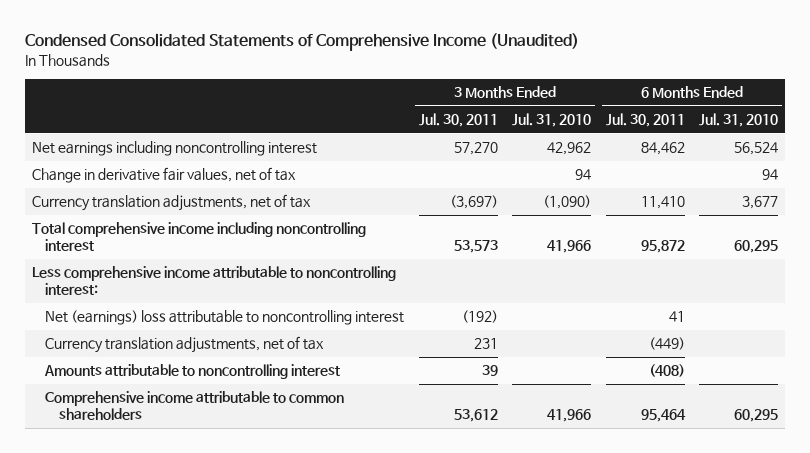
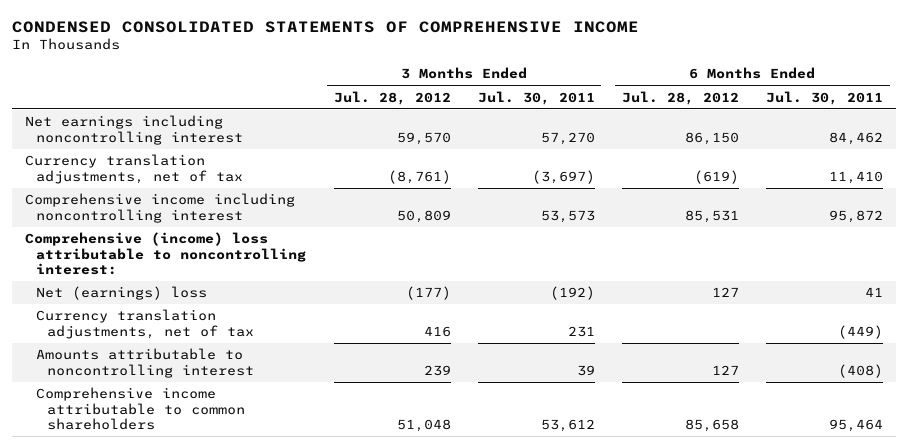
[24,33,579,52] Condensed Consolidated Statements of Comprehensive Income (Unaudited) -> [11,20,639,33] CONDENSED CONSOLIDATED STATEMENTS OF COMPREHENSIVE INCOME
[512,113,592,128] Jul. 31, 2010 -> none
[699,113,779,128] Jul. 31, 2010 -> none
none -> [333,90,451,105] Jul. 28, 2012
none -> [621,90,739,105] Jul. 28, 2012
[31,167,296,184] Change in derivative fair values, net of tax -> none
[31,222,366,252] Total comprehensive income including noncontrolling interest -> [25,193,296,223] Comprehensive income including noncontrolling interest
[31,266,396,296] Less comprehensive income attributable to noncontrolling interest: -> [25,232,307,276] Comprehensive (income) loss attributable to noncontrolling interest:
[45,310,405,326] Net (earnings) loss attributable to noncontrolling interest -> [36,286,208,301] Net (earnings) loss

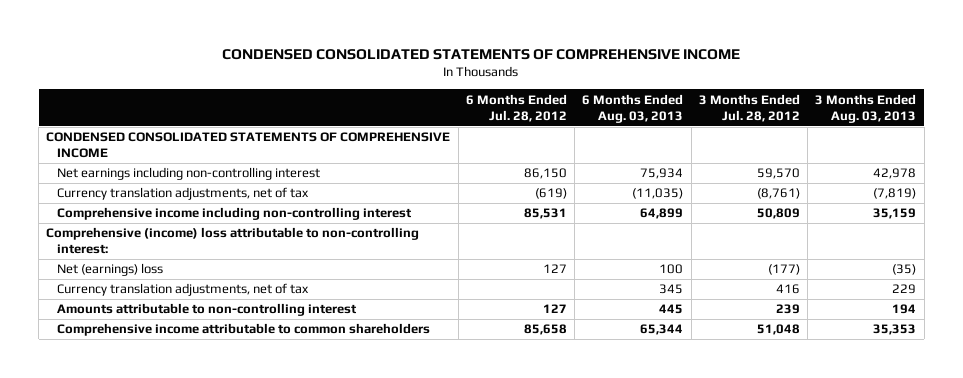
[477,90,595,105] Jul. 30, 2011 -> none
[765,90,883,105] Jul. 30, 2011 -> none
none -> [582,93,684,123] 6 Months Ended Aug. 03, 2013
none -> [815,93,917,123] 3 Months Ended Aug. 03, 2013
none -> [46,132,451,159] CONDENSED CONSOLIDATED STATEMENTS OF COMPREHENSIVE INCOME
[25,115,244,145] Net earnings including noncontrolling interest -> [57,167,321,181] Net earnings including non-controlling interest
[25,193,296,223] Comprehensive income including noncontrolling interest -> [57,207,413,221] Comprehensive income including non-controlling interest
[25,232,307,276] Comprehensive (income) loss attributable to noncontrolling interest: -> [46,227,420,255] Comprehensive (income) loss attributable to non-controlling interest:
[36,348,255,378] Amounts attributable to noncontrolling interest -> [57,303,358,317] Amounts attributable to non-controlling interest

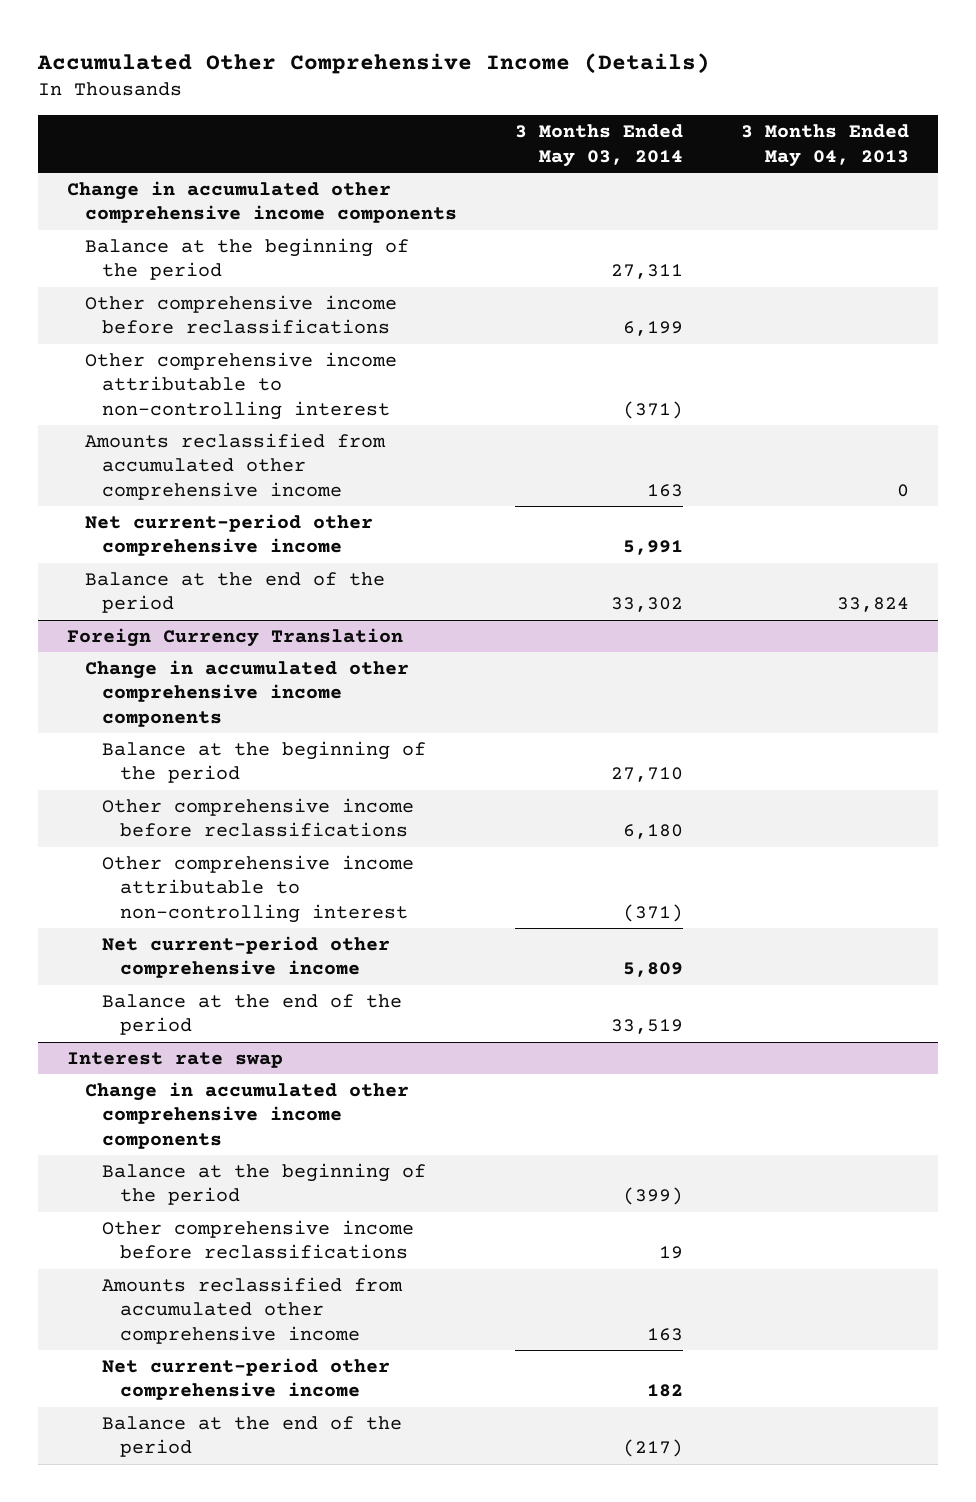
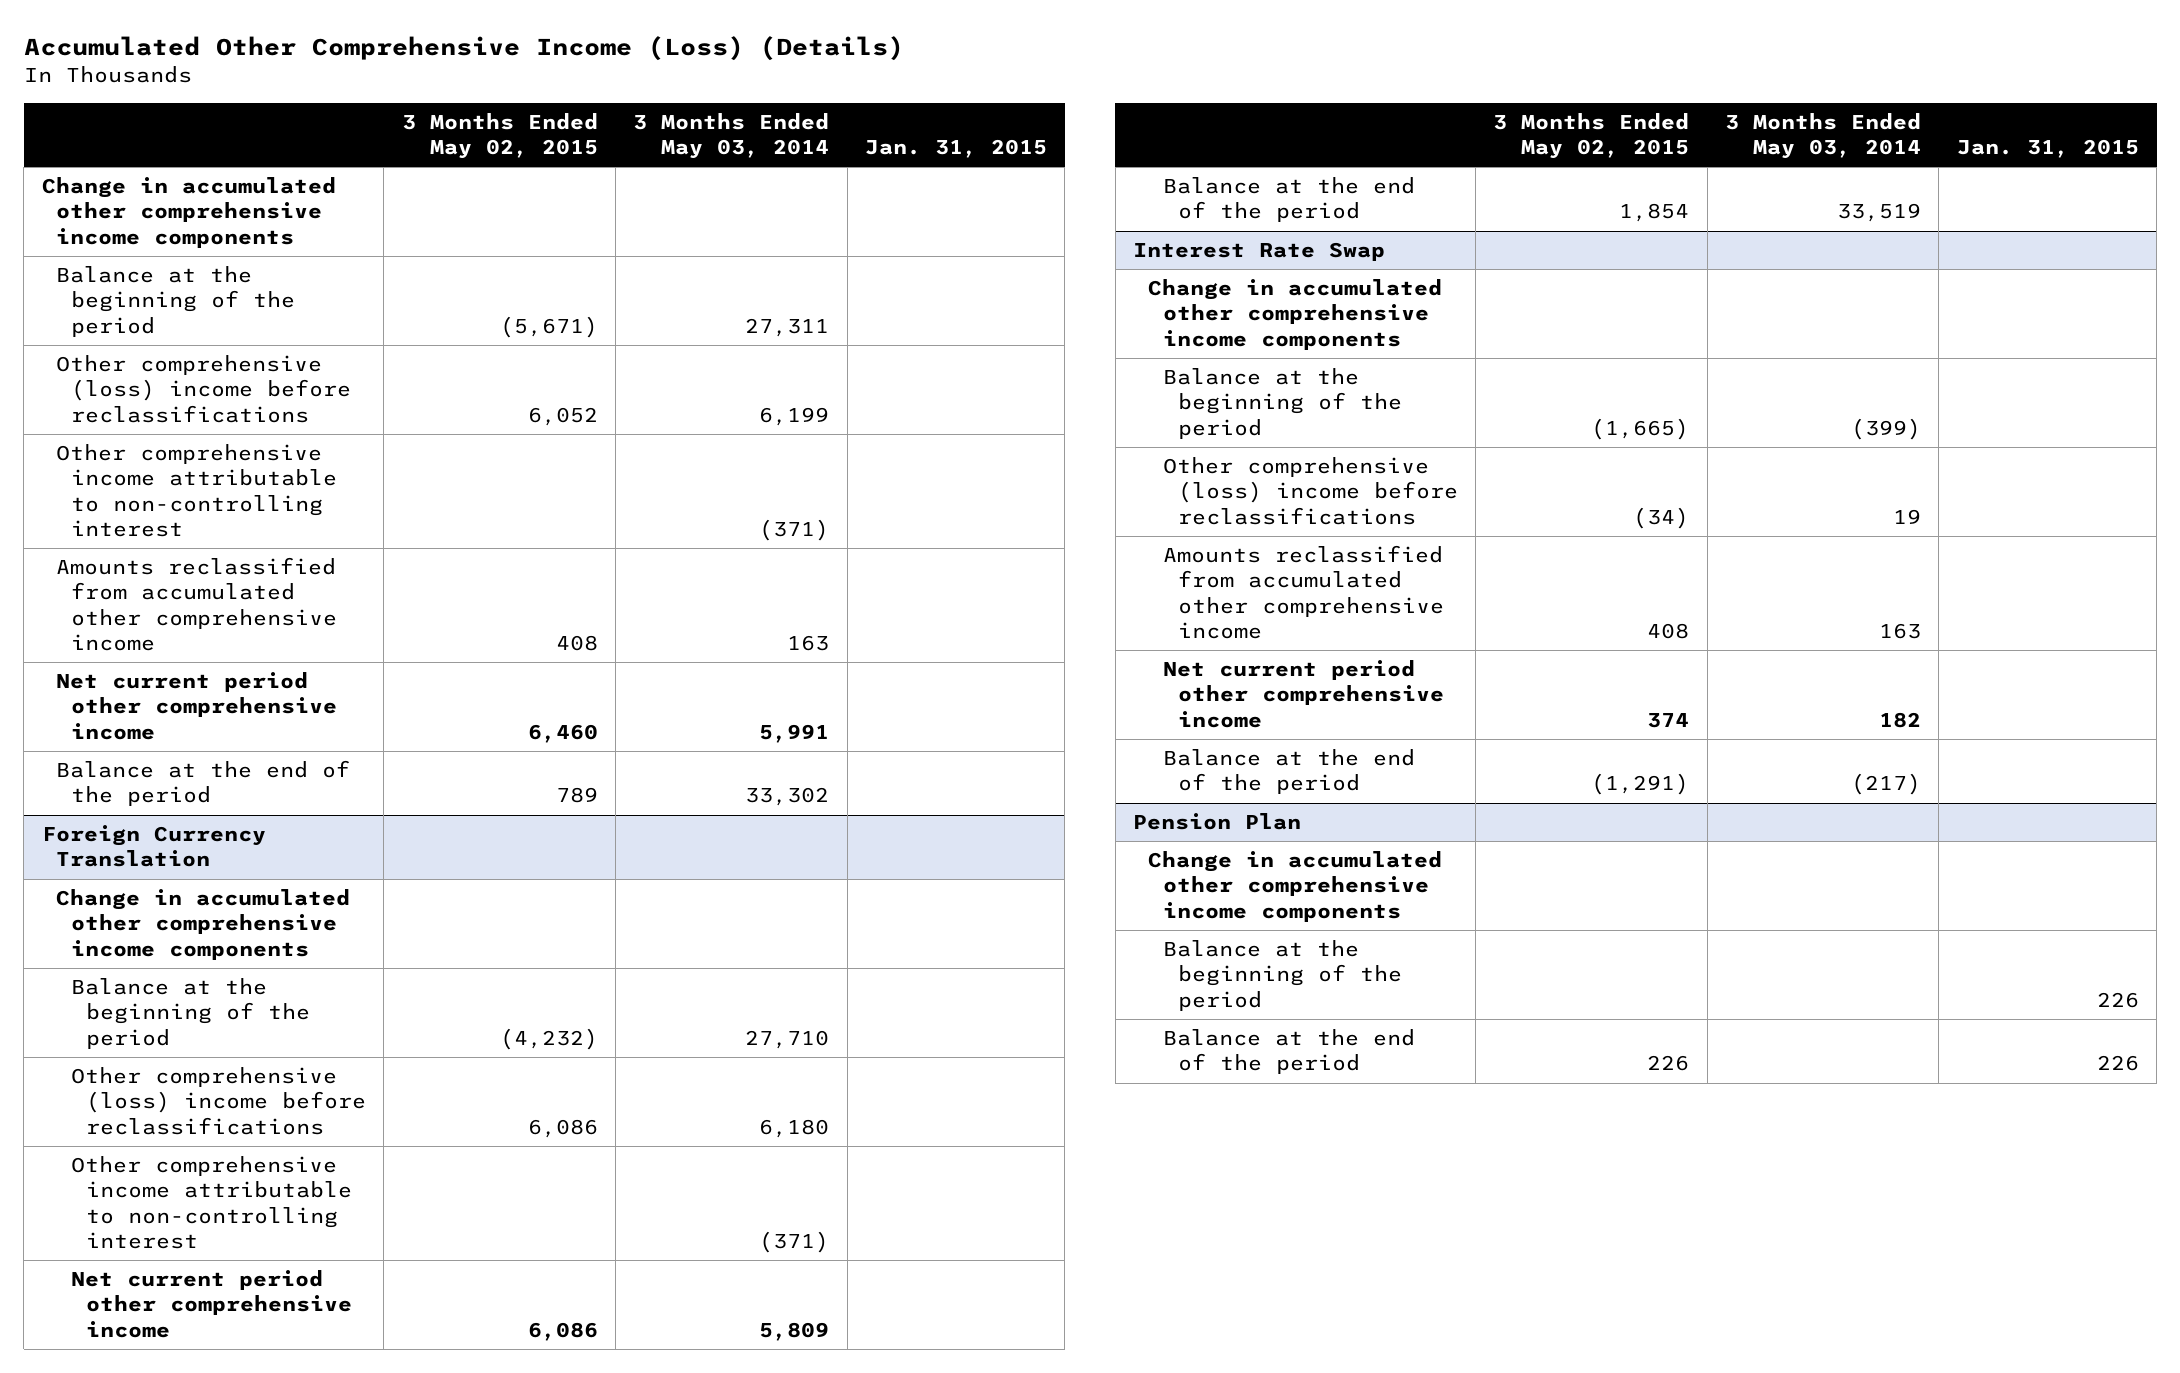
[36,52,710,74] Accumulated Other Comprehensive Income (Details) -> [23,36,904,62] Accumulated Other Comprehensive Income (Loss) (Details)
[741,124,910,167] 3 Months Ended May 04, 2013 -> none
none -> [401,112,598,160] 3 Months Ended May 02, 2015
none -> [865,139,1048,159] Jan. 31, 2015
[84,295,397,335] Other comprehensive income before reclassifications -> [56,355,352,423] Other comprehensive (loss) income before reclassifications
[84,514,373,557] Net current-period other comprehensive income -> [56,672,338,740] Net current period other comprehensive income
[102,798,415,838] Other comprehensive income before reclassifications -> [71,1067,367,1135] Other comprehensive (loss) income before reclassifications
[102,936,391,979] Net current-period other comprehensive income -> [71,1270,353,1338] Net current period other comprehensive income
[66,1052,283,1069] Interest rate swap -> [1133,242,1386,262] Interest Rate Swap
[102,1220,415,1260] Other comprehensive income before reclassifications -> [1162,457,1458,525] Other comprehensive (loss) income before reclassifications
[102,1358,391,1401] Net current-period other comprehensive income -> [1162,660,1444,728] Net current period other comprehensive income
none -> [1133,813,1302,831] Pension Plan
none -> [1148,851,1443,922] Change in accumulated other comprehensive income components
none -> [1162,940,1402,1011] Balance at the beginning of the period
none -> [1162,1029,1415,1075] Balance at the end of the period

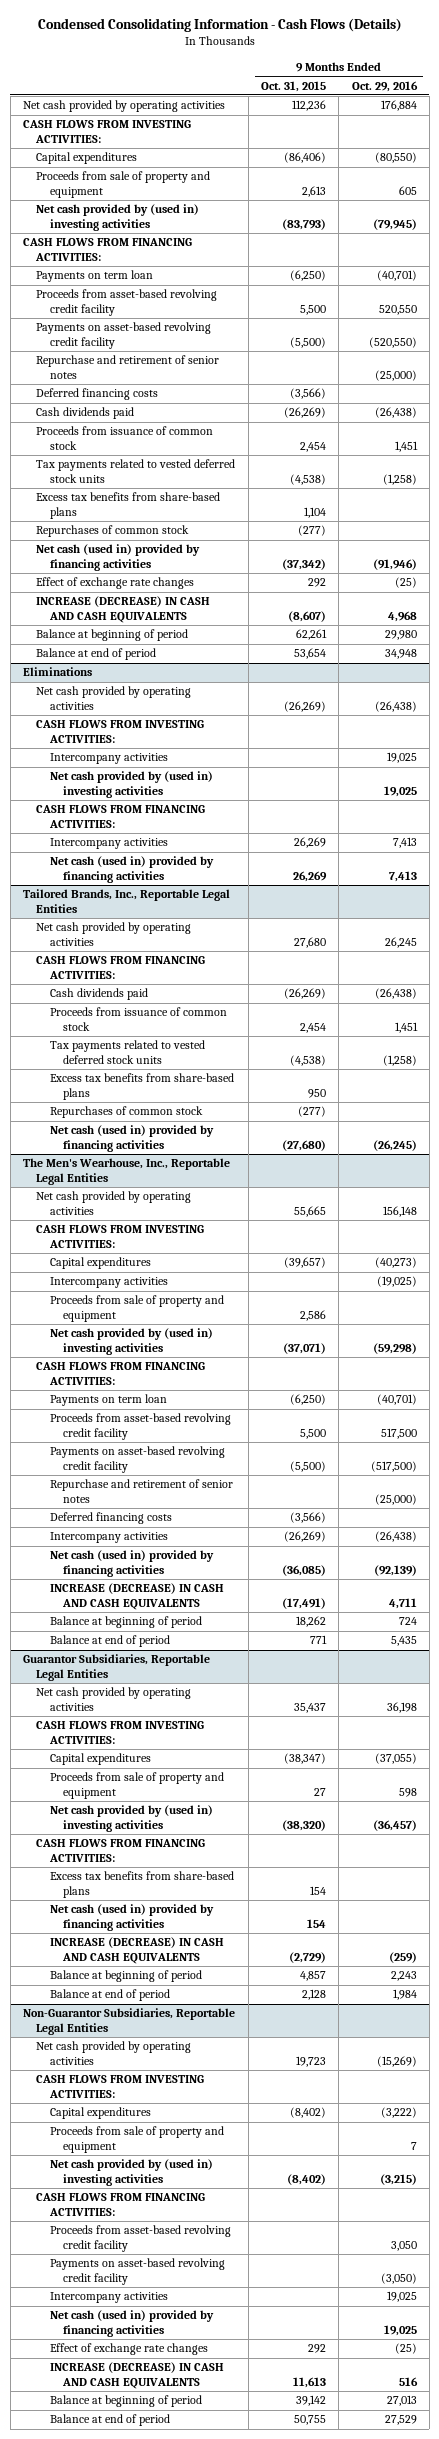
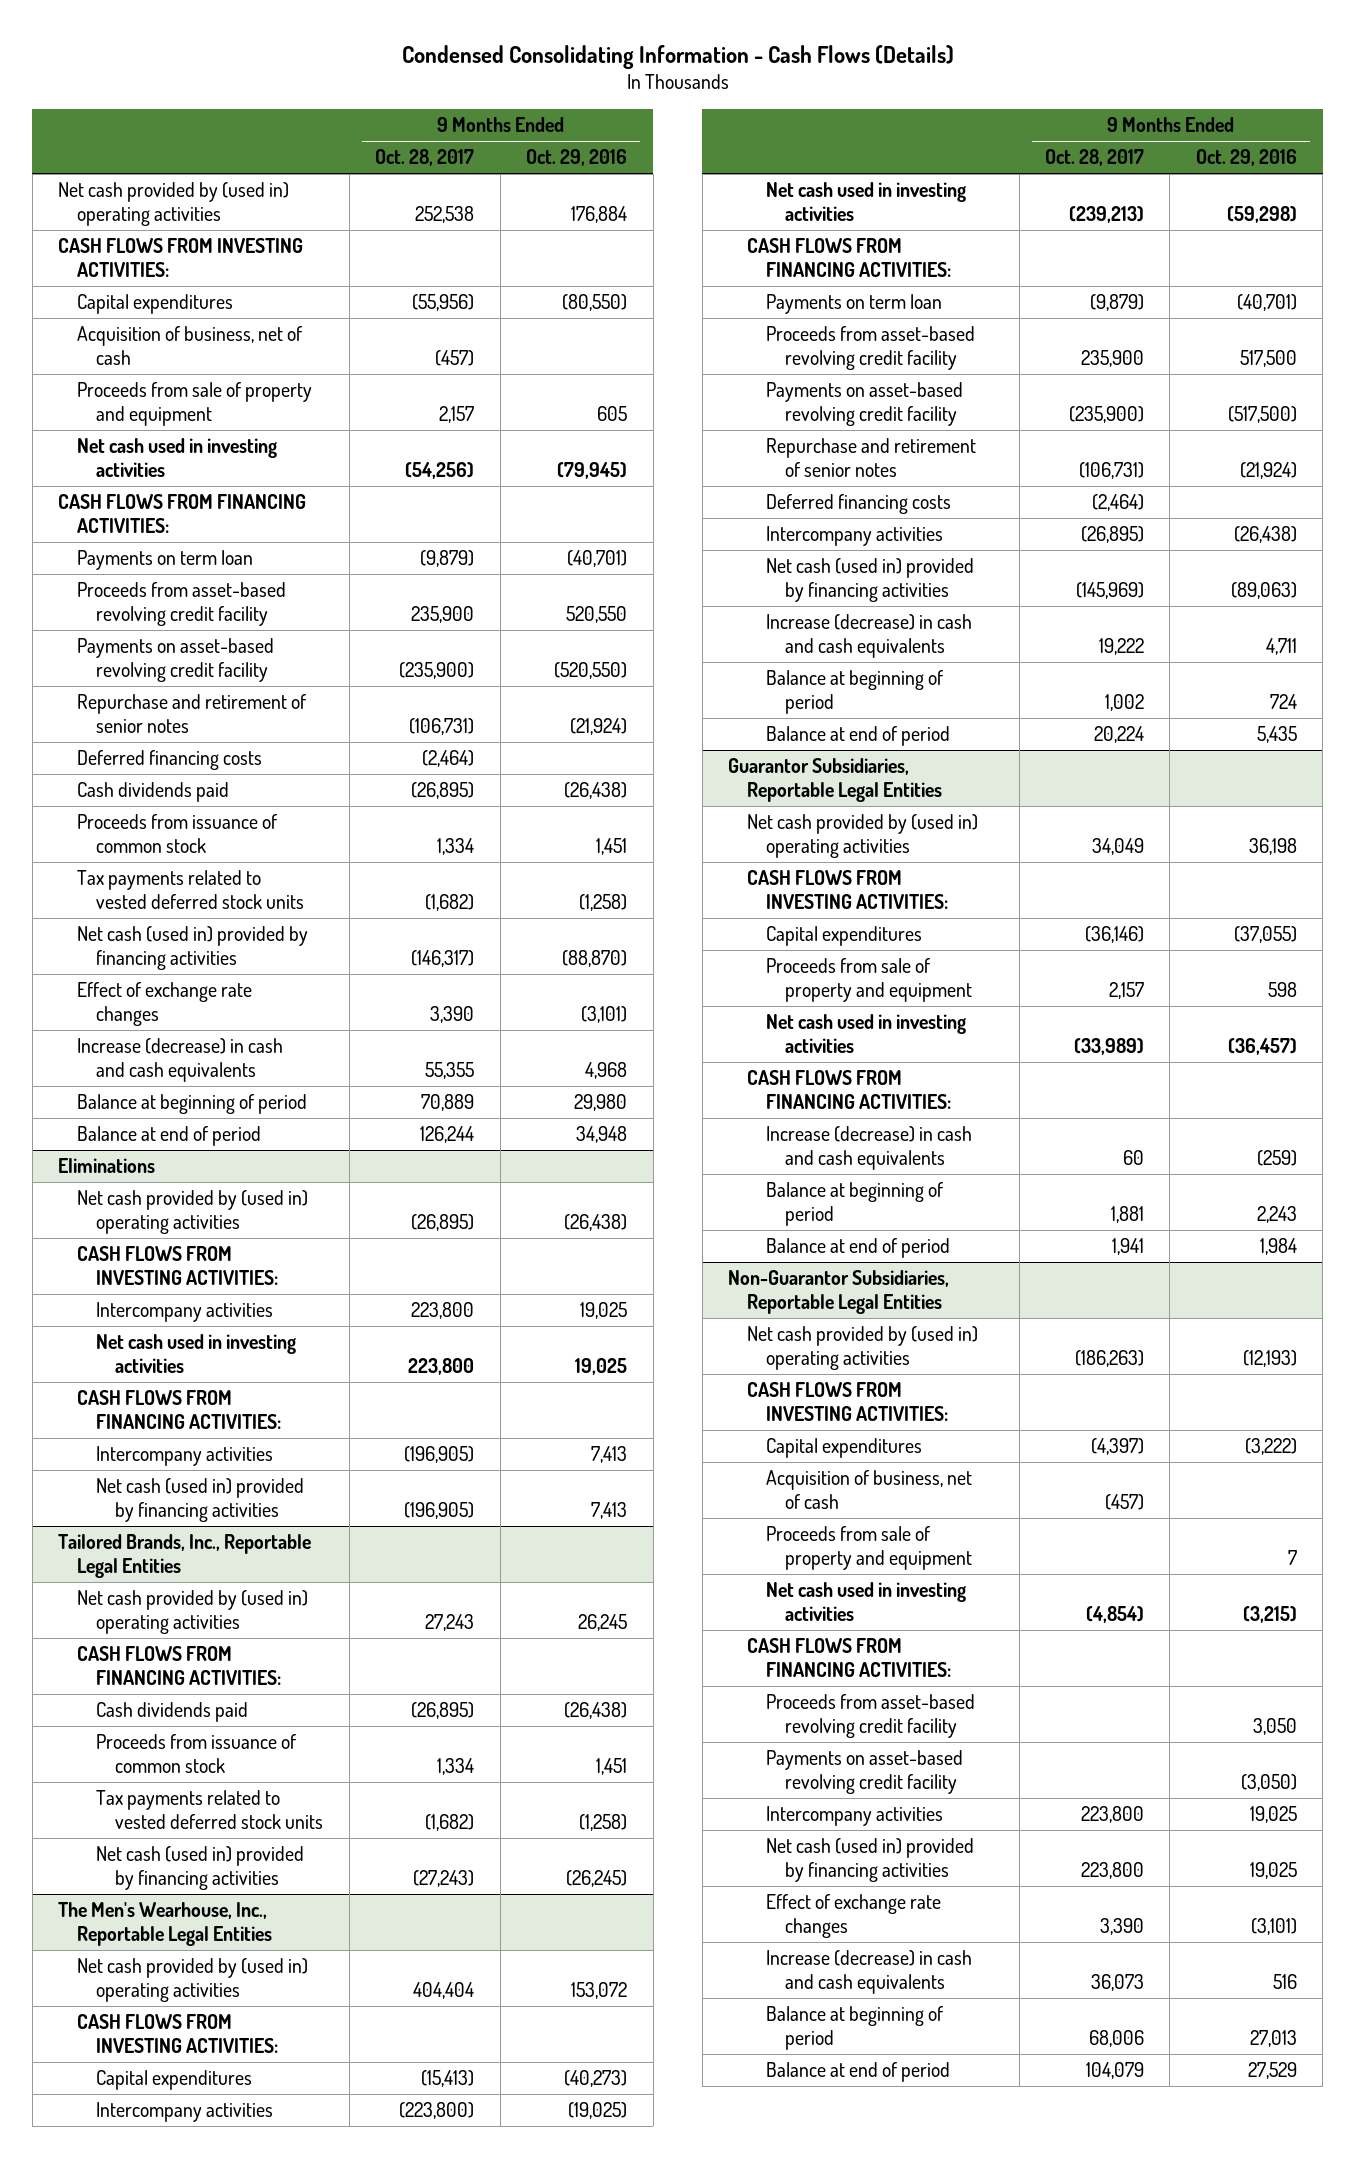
[261,80,327,92] Oct. 31, 2015 -> none
none -> [375,149,475,167] Oct. 28, 2017
[22,100,225,113] Net cash provided by operating activities -> [58,182,290,226] Net cash provided by (used in) operating activities
none -> [77,326,303,365] Acquisition of business, net of cash
[36,204,200,231] Net cash provided by (used in) investing activities -> [77,438,278,477] Net cash used in investing activities
[374,369,417,381] (25,000) -> [570,717,628,735] (21,924)
[36,492,221,519] Excess tax benefits from share-based plans -> none
[36,525,190,538] Repurchases of common stock -> none
[372,558,417,570] (91,946) -> [562,949,628,967] (88,870)
[394,577,417,589] (25) -> [581,1005,628,1023] (3,101)
[36,596,211,623] INCREASE (DECREASE) IN CASH AND CASH EQUIVALENTS -> [77,1038,284,1082] Increase (decrease) in cash and cash equivalents
[36,686,192,710] Net cash provided by operating activities -> [77,1190,309,1234] Net cash provided by (used in) operating activities
[49,771,213,798] Net cash provided by (used in) investing activities -> [96,1334,297,1373] Net cash used in investing activities
[36,922,192,946] Net cash provided by operating activities -> [77,1590,309,1634] Net cash provided by (used in) operating activities
[49,1073,234,1100] Excess tax benefits from share-based plans -> none
[49,1106,203,1119] Repurchases of common stock -> none
[36,1191,192,1215] Net cash provided by operating activities -> [77,1958,309,2002] Net cash provided by (used in) operating activities
[382,1205,417,1217] 156,148 -> [571,1981,628,1999] 153,072
[49,1295,224,1322] Proceeds from sale of property and equipment -> none
[49,1328,213,1355] Net cash provided by (used in) investing activities -> [766,182,967,221] Net cash used in investing activities
[374,1493,417,1505] (25,000) -> [1239,461,1297,479] (21,924)
[373,1564,417,1576] (92,139) -> [1230,581,1297,599] (89,063)
[49,1583,224,1610] INCREASE (DECREASE) IN CASH AND CASH EQUIVALENTS -> [766,614,973,658] Increase (decrease) in cash and cash equivalents
[36,1687,192,1711] Net cash provided by operating activities -> [747,814,979,858] Net cash provided by (used in) operating activities
[49,1805,213,1832] Net cash provided by (used in) investing activities -> [766,1014,967,1053] Net cash used in investing activities
[49,1871,234,1898] Excess tax benefits from share-based plans -> none
[49,1904,214,1931] Net cash (used in) provided by financing activities -> none
[49,1937,224,1964] INCREASE (DECREASE) IN CASH AND CASH EQUIVALENTS -> [766,1126,973,1170] Increase (decrease) in cash and cash equivalents
[36,2041,192,2065] Net cash provided by operating activities -> [747,1326,979,1370] Net cash provided by (used in) operating activities
[376,2055,417,2067] (15,269) -> [1242,1349,1297,1367] (12,193)
none -> [766,1470,973,1509] Acquisition of business, net of cash
[49,2159,213,2186] Net cash provided by (used in) investing activities -> [766,1582,967,1621] Net cash used in investing activities
[394,2343,417,2355] (25) -> [1250,1917,1297,1935] (3,101)
[49,2362,224,2389] INCREASE (DECREASE) IN CASH AND CASH EQUIVALENTS -> [766,1950,973,1994] Increase (decrease) in cash and cash equivalents

